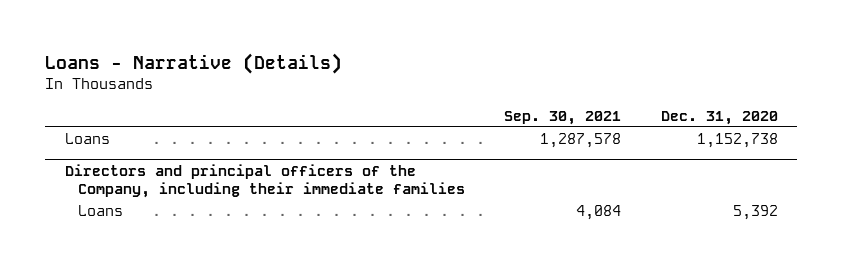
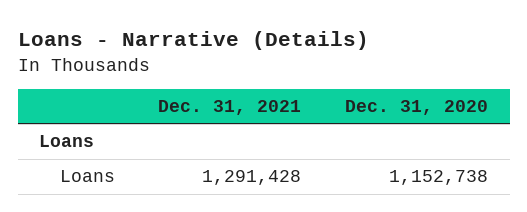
[504,110,622,125] Sep. 30, 2021 -> none
none -> [158,100,302,116] Dec. 31, 2021
none -> [39,135,95,148] Loans
[65,163,466,199] Directors and principal officers of the Company, including their immediate families -> none
[78,205,124,217] Loans -> none

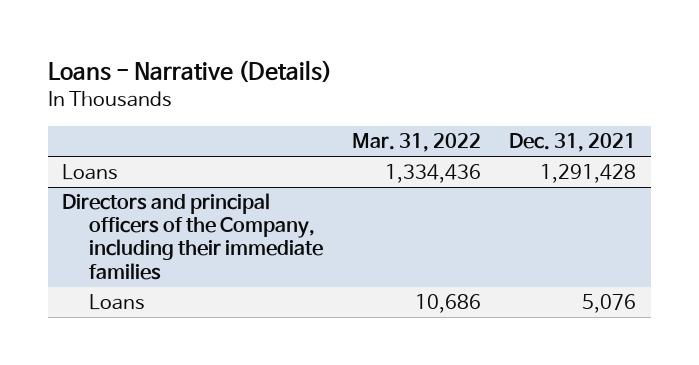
[344,100,488,116] Dec. 31, 2020 -> none
none -> [351,133,481,153] Mar. 31, 2022
[39,135,95,148] Loans -> none
none -> [62,193,324,280] Directors and principal officers of the Company, including their immediate families
none -> [89,294,146,311] Loans

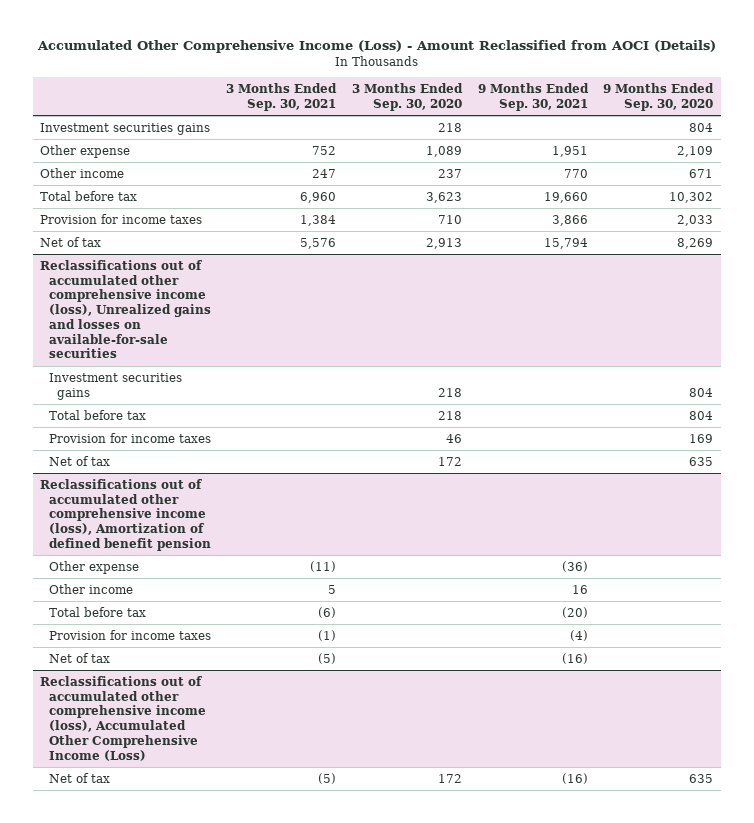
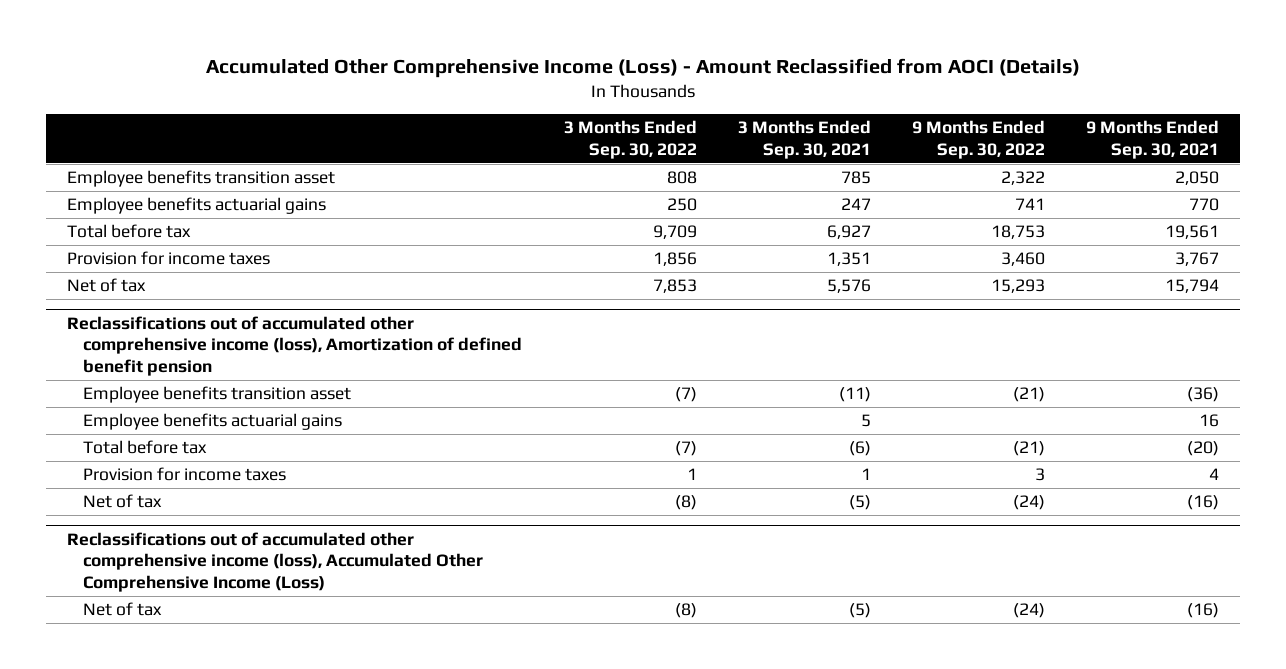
[352,83,464,111] 3 Months Ended Sep. 30, 2020 -> none
[603,83,715,111] 9 Months Ended Sep. 30, 2020 -> none
none -> [563,120,697,159] 3 Months Ended Sep. 30, 2022
none -> [912,120,1046,159] 9 Months Ended Sep. 30, 2022
[40,122,211,135] Investment securities gains -> none
[40,144,131,158] Other expense -> none
none -> [67,170,336,188] Employee benefits transition asset
[40,167,125,178] Other income -> [67,197,327,215] Employee benefits actuarial gains
[300,191,337,203] 6,960 -> [826,225,871,240] 6,927
[543,191,588,203] 19,660 -> [1165,225,1220,240] 19,561
[300,214,337,226] 1,384 -> [826,252,871,267] 1,351
[551,214,588,226] 3,866 -> [1175,252,1220,267] 3,767
[40,259,211,359] Reclassifications out of accumulated other comprehensive income (loss), Unrealized gains and losses on available-for-sale securities -> none
[48,372,182,400] Investment securities gains -> none
[48,409,146,420] Total before tax -> none
[48,432,211,443] Provision for income taxes -> none
[48,455,110,466] Net of tax -> none
[48,560,139,574] Other expense -> [83,386,352,404] Employee benefits transition asset
[48,583,133,594] Other income -> [83,413,343,431] Employee benefits actuarial gains
[318,629,337,641] (1) -> [860,468,871,481] 1
[569,629,588,641] (4) -> [1209,468,1220,481] 4

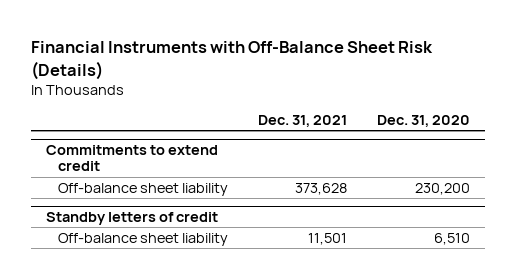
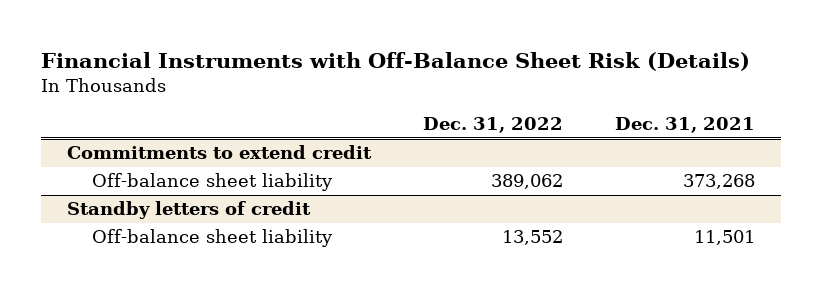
[376,114,470,127] Dec. 31, 2020 -> none
none -> [422,117,563,134] Dec. 31, 2022
[294,182,347,195] 373,628 -> [683,174,756,190] 373,268

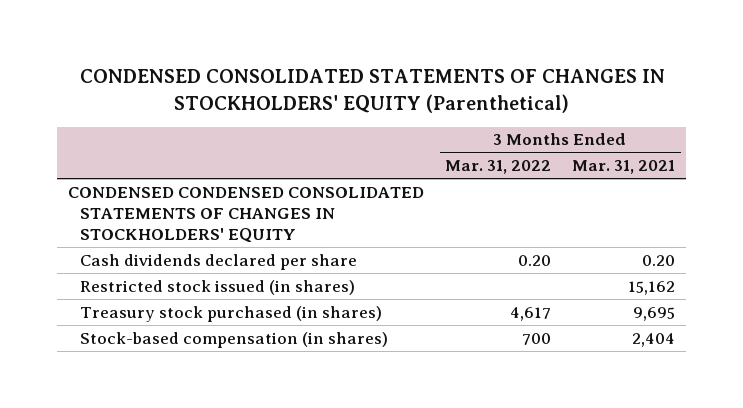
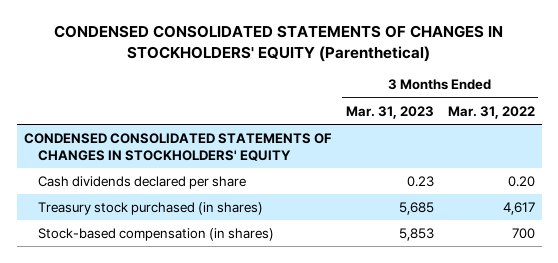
[572,160,676,175] Mar. 31, 2021 -> none
none -> [345,105,434,119] Mar. 31, 2023
[67,186,424,243] CONDENSED CONDENSED CONSOLIDATED STATEMENTS OF CHANGES IN STOCKHOLDERS' EQUITY -> [23,132,332,161] CONDENSED CONSOLIDATED STATEMENTS OF CHANGES IN STOCKHOLDERS' EQUITY
[80,279,356,295] Restricted stock issued (in shares) -> none

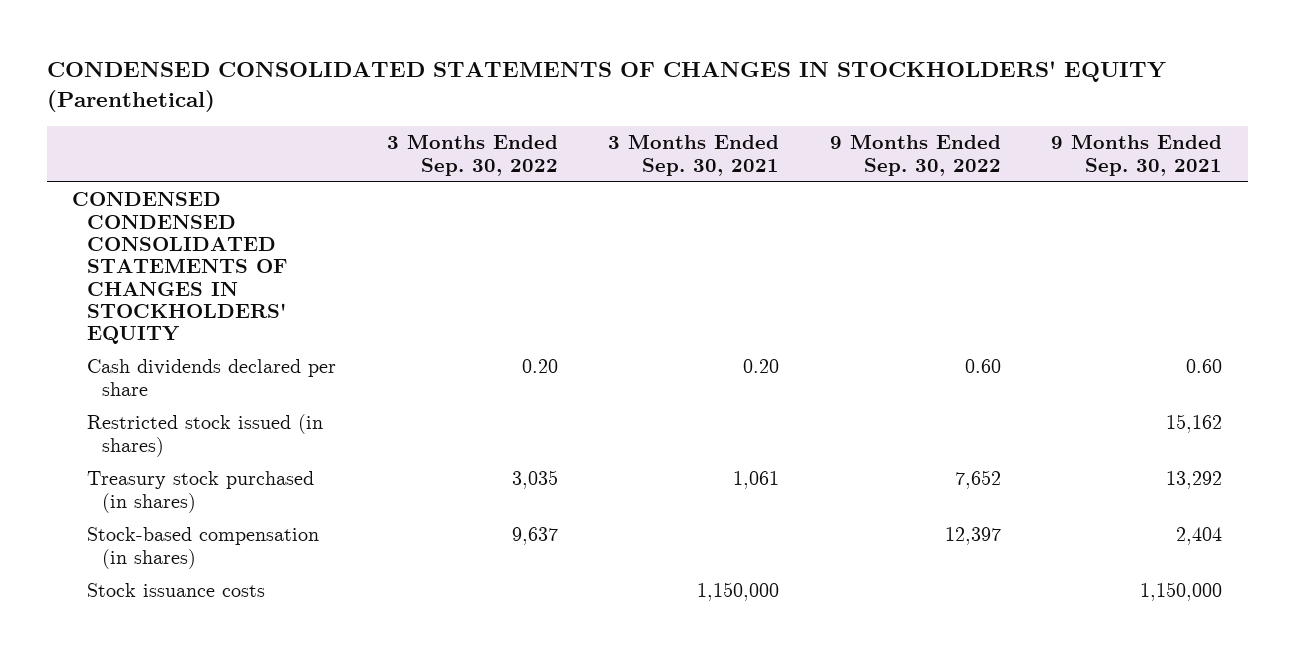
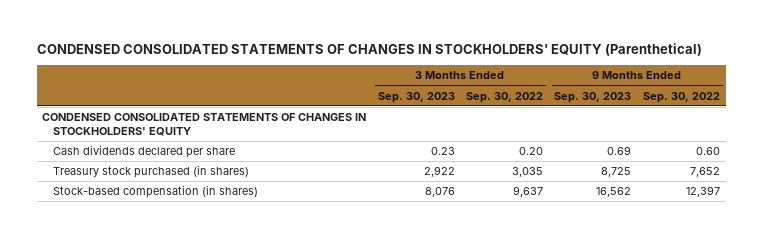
[608,134,780,176] 3 Months Ended Sep. 30, 2021 -> none
[1051,134,1223,176] 9 Months Ended Sep. 30, 2021 -> none
none -> [377,91,455,103] Sep. 30, 2023
none -> [554,91,632,103] Sep. 30, 2023
[71,192,287,345] CONDENSED CONDENSED CONSOLIDATED STATEMENTS OF CHANGES IN STOCKHOLDERS' EQUITY -> [42,113,367,136] CONDENSED CONSOLIDATED STATEMENTS OF CHANGES IN STOCKHOLDERS' EQUITY
[86,414,323,457] Restricted stock issued (in shares) -> none
[86,583,265,598] Stock issuance costs -> none

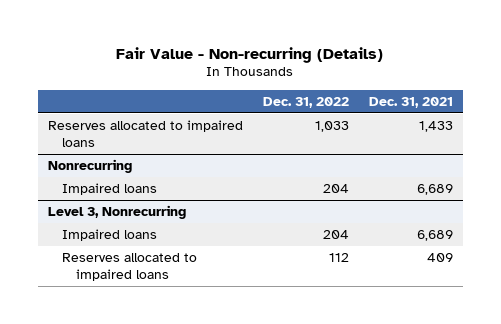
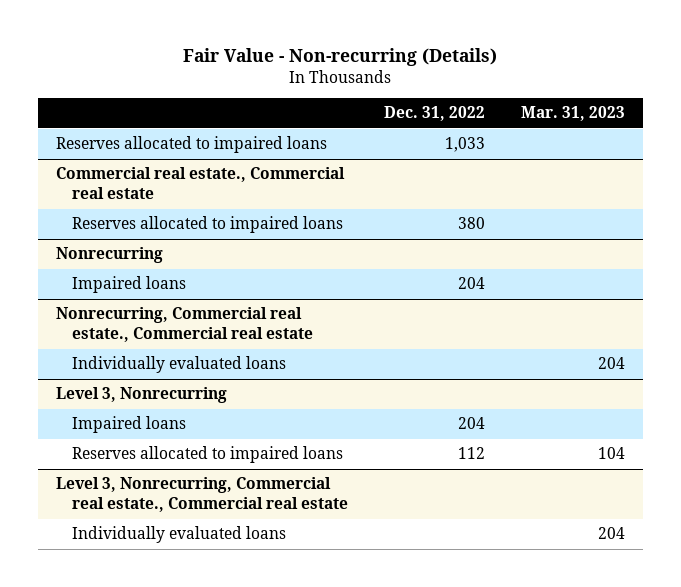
[368,96,453,108] Dec. 31, 2021 -> none
none -> [520,106,625,122] Mar. 31, 2023
none -> [55,167,345,200] Commercial real estate., Commercial real estate
none -> [71,216,343,234] Reserves allocated to impaired loans
none -> [55,307,313,343] Nonrecurring, Commercial real estate., Commercial real estate
none -> [71,356,286,374] Individually evaluated loans
none -> [55,477,348,513] Level 3, Nonrecurring, Commercial real estate., Commercial real estate
none -> [71,526,286,544] Individually evaluated loans

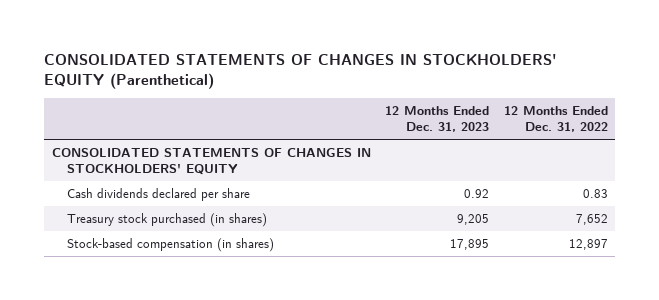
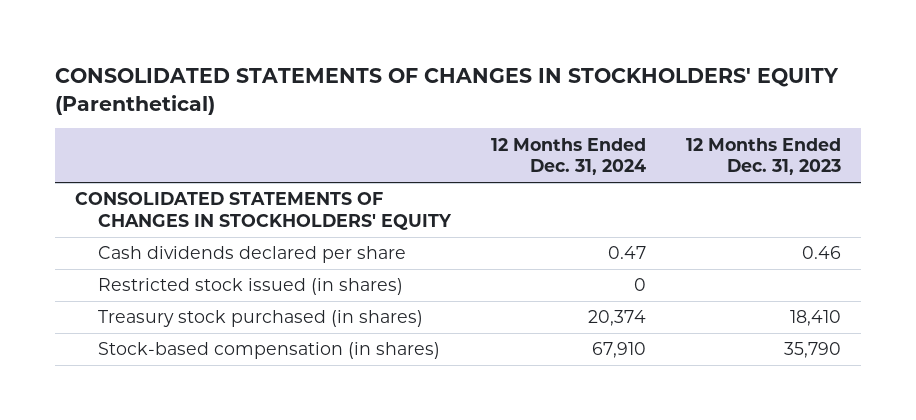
[503,106,608,133] 12 Months Ended Dec. 31, 2022 -> none
none -> [490,137,646,176] 12 Months Ended Dec. 31, 2024
[464,189,490,199] 0.92 -> [801,246,841,260] 0.46
none -> [97,278,403,296] Restricted stock issued (in shares)
[457,214,490,226] 9,205 -> [789,310,841,327] 18,410
[450,239,490,251] 17,895 -> [783,342,841,359] 35,790

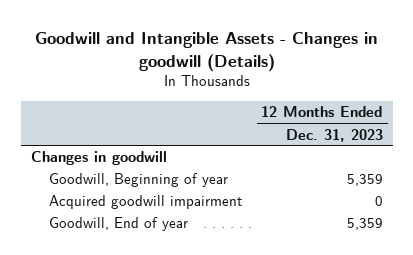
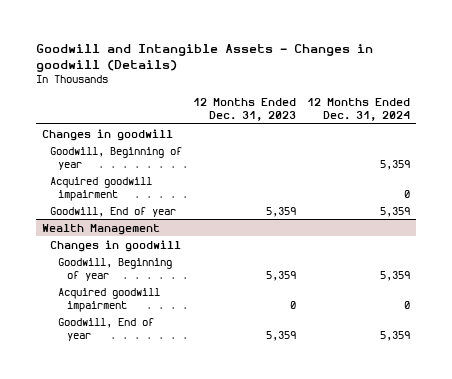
none -> [307,98,411,122] 12 Months Ended Dec. 31, 2024
none -> [50,146,183,170] Goodwill, Beginning of year
none -> [50,176,153,201] Acquired goodwill impairment
none -> [50,206,177,217] Goodwill, End of year
none -> [41,223,160,235] Wealth Management
none -> [50,239,182,252] Changes in goodwill

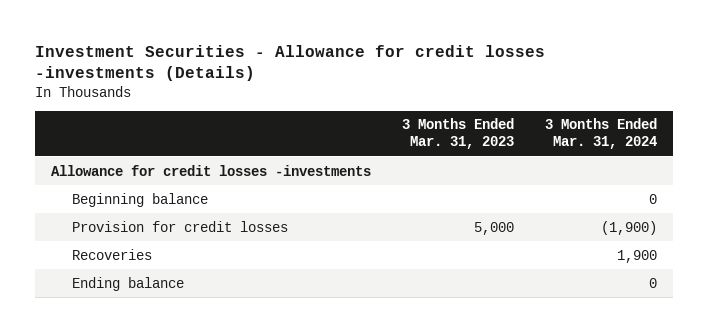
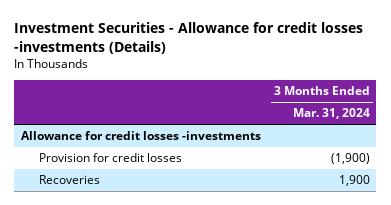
[402,118,515,150] 3 Months Ended Mar. 31, 2023 -> none
[72,192,209,207] Beginning balance -> none
[72,276,185,291] Ending balance -> none

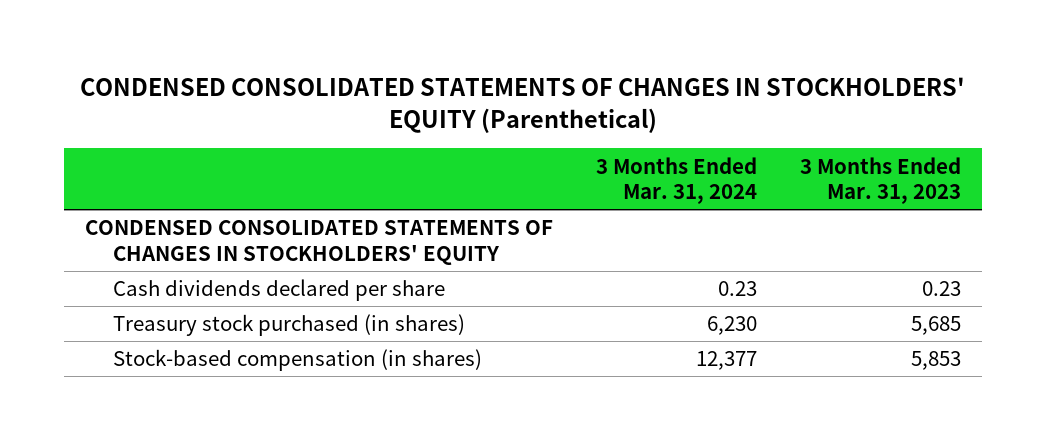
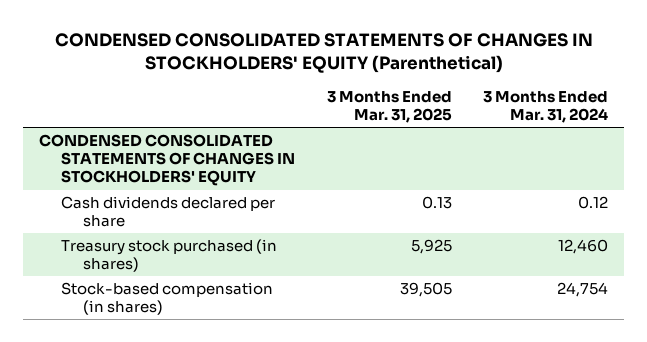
[799,156,961,205] 3 Months Ended Mar. 31, 2023 -> none
none -> [326,90,452,123] 3 Months Ended Mar. 31, 2025
[717,281,757,297] 0.23 -> [578,195,609,209] 0.12
[706,316,757,336] 6,230 -> [558,238,609,254] 12,460
[695,351,757,371] 12,377 -> [557,281,609,297] 24,754

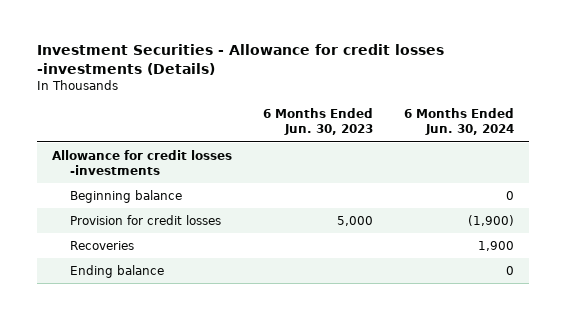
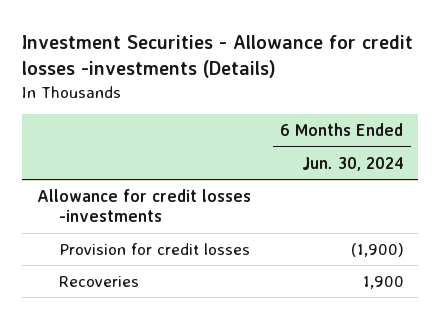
[262,108,373,136] 6 Months Ended Jun. 30, 2023 -> none
[70,189,183,203] Beginning balance -> none
[70,264,165,278] Ending balance -> none

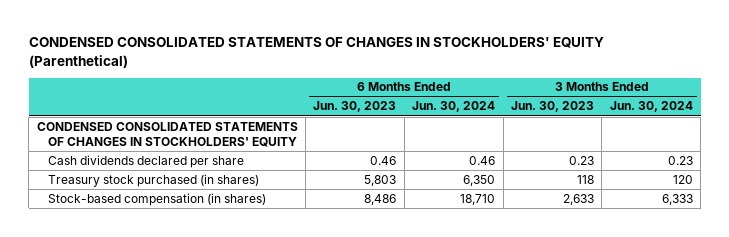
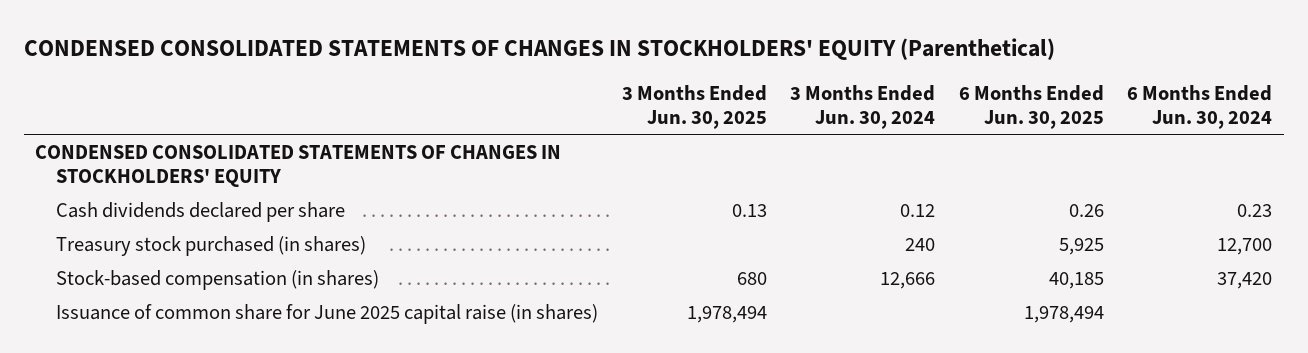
[313,101,397,113] Jun. 30, 2023 -> none
[510,101,594,113] Jun. 30, 2023 -> none
none -> [621,85,767,129] 3 Months Ended Jun. 30, 2025
none -> [958,85,1104,129] 6 Months Ended Jun. 30, 2025
[469,155,496,165] 0.46 -> [1237,204,1273,218] 0.23
[667,155,693,165] 0.23 -> [900,204,936,218] 0.12
[463,174,496,186] 6,350 -> [1217,238,1273,256] 12,700
[672,174,693,184] 120 -> [905,238,936,252] 240
[460,193,496,205] 18,710 -> [1217,272,1273,290] 37,420
[661,193,693,205] 6,333 -> [880,272,936,290] 12,666
none -> [55,304,598,325] Issuance of common share for June 2025 capital raise (in shares)

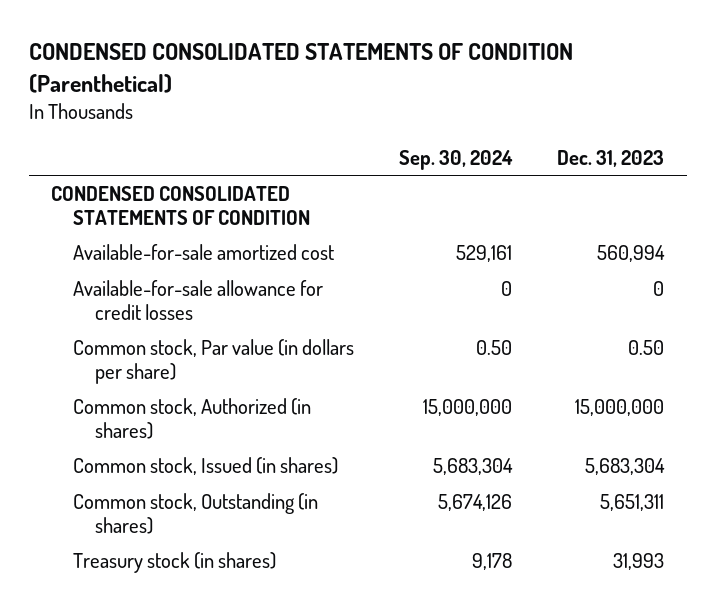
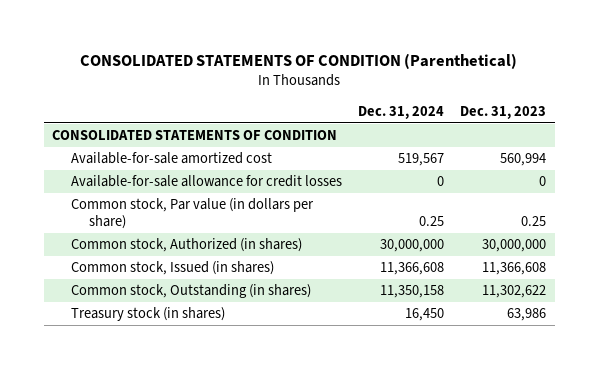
[28,43,573,93] CONDENSED CONSOLIDATED STATEMENTS OF CONDITION (Parenthetical) -> [80,53,518,70] CONSOLIDATED STATEMENTS OF CONDITION (Parenthetical)
[399,149,514,170] Sep. 30, 2024 -> none
none -> [358,105,445,119] Dec. 31, 2024
[51,186,311,225] CONDENSED CONSOLIDATED STATEMENTS OF CONDITION -> [52,130,338,141] CONSOLIDATED STATEMENTS OF CONDITION
[628,340,665,356] 0.50 -> [521,215,547,226] 0.25
[575,399,665,417] 15,000,000 -> [482,239,547,253] 30,000,000
[585,458,666,476] 5,683,304 -> [482,262,547,276] 11,366,608
[600,494,665,512] 5,651,311 -> [482,285,547,299] 11,302,622
[613,553,665,571] 31,993 -> [507,308,547,322] 63,986

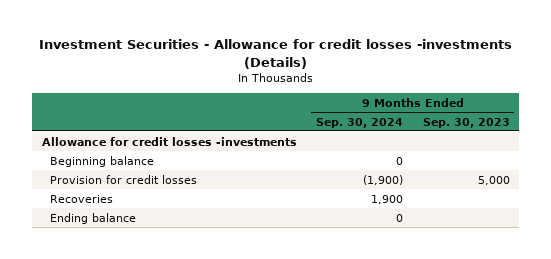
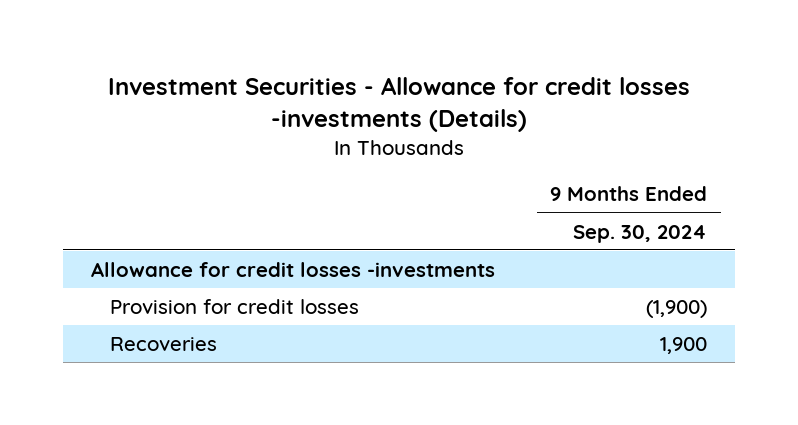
[422,117,510,128] Sep. 30, 2023 -> none
[49,155,154,167] Beginning balance -> none
[49,212,136,224] Ending balance -> none

